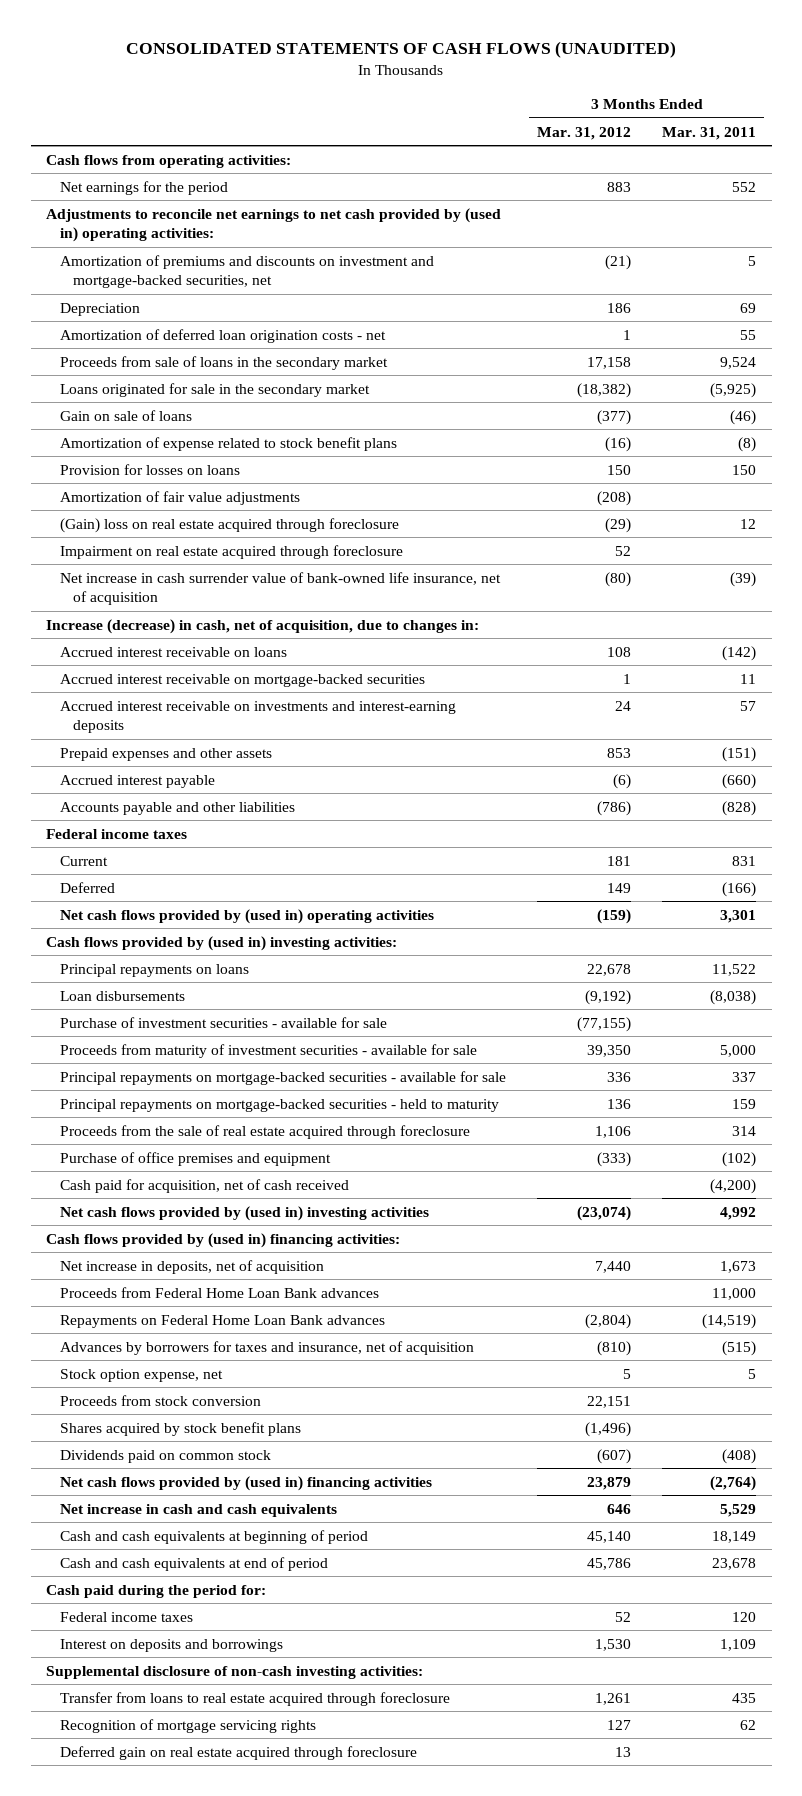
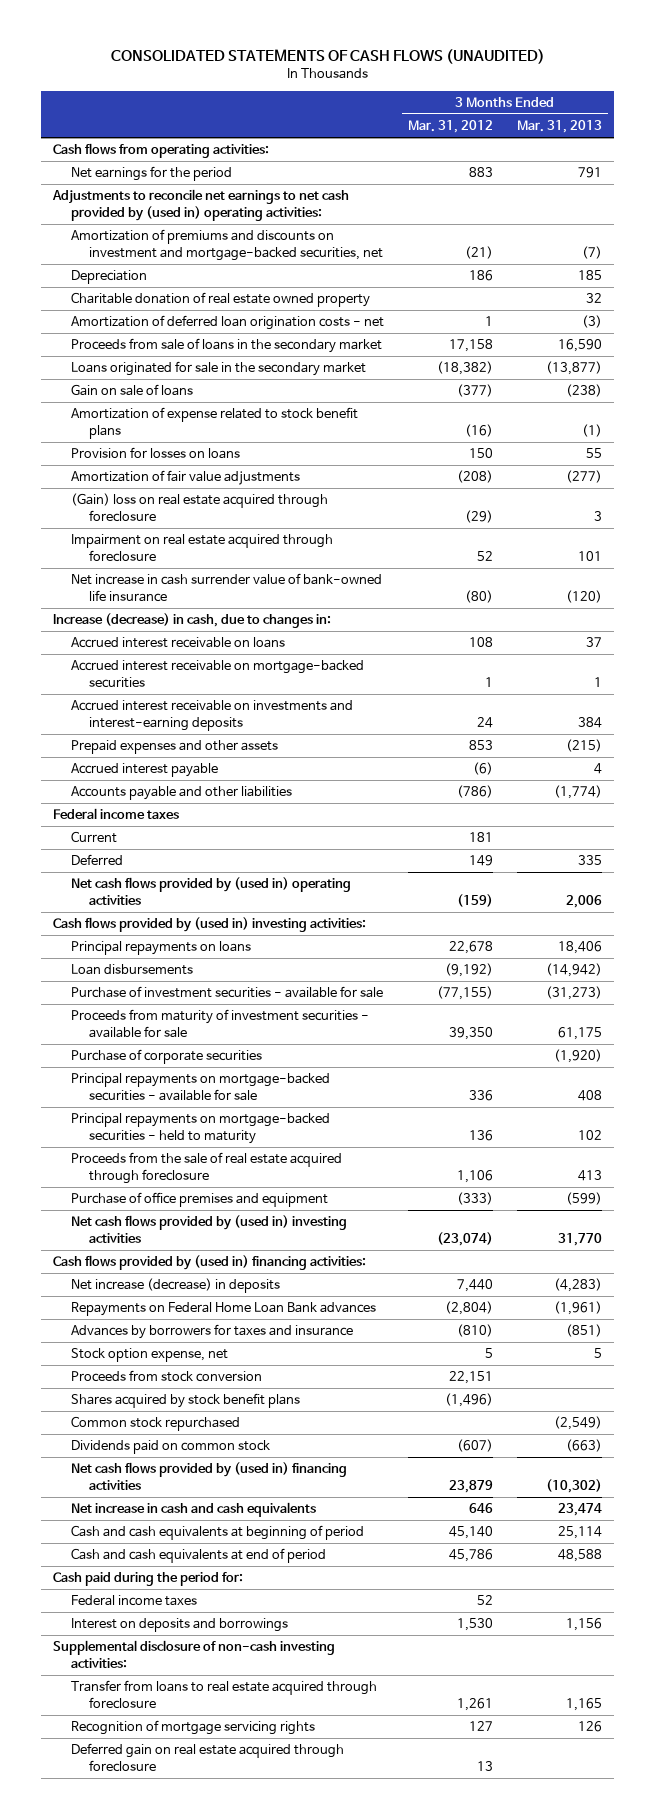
[662,126,757,140] Mar. 31, 2011 -> none
none -> [517,120,603,134] Mar. 31, 2013
none -> [71,292,371,308] Charitable donation of real estate owned property
[59,571,501,605] Net increase in cash surrender value of bank-owned life insurance, net of acquisition -> [71,573,383,602] Net increase in cash surrender value of bank-owned life insurance
[46,618,480,634] Increase (decrease) in cash, net of acquisition, due to changes in: -> [52,613,331,629] Increase (decrease) in cash, due to changes in:
none -> [71,1049,263,1065] Purchase of corporate securities
[59,1178,349,1193] Cash paid for acquisition, net of cash received -> none
[59,1286,379,1298] Proceeds from Federal Home Loan Bank advances -> none
[59,1259,324,1274] Net increase in deposits, net of acquisition -> [71,1278,281,1294] Net increase (decrease) in deposits
[59,1340,474,1355] Advances by borrowers for taxes and insurance, net of acquisition -> [71,1324,354,1340] Advances by borrowers for taxes and insurance
none -> [71,1416,241,1432] Common stock repurchased

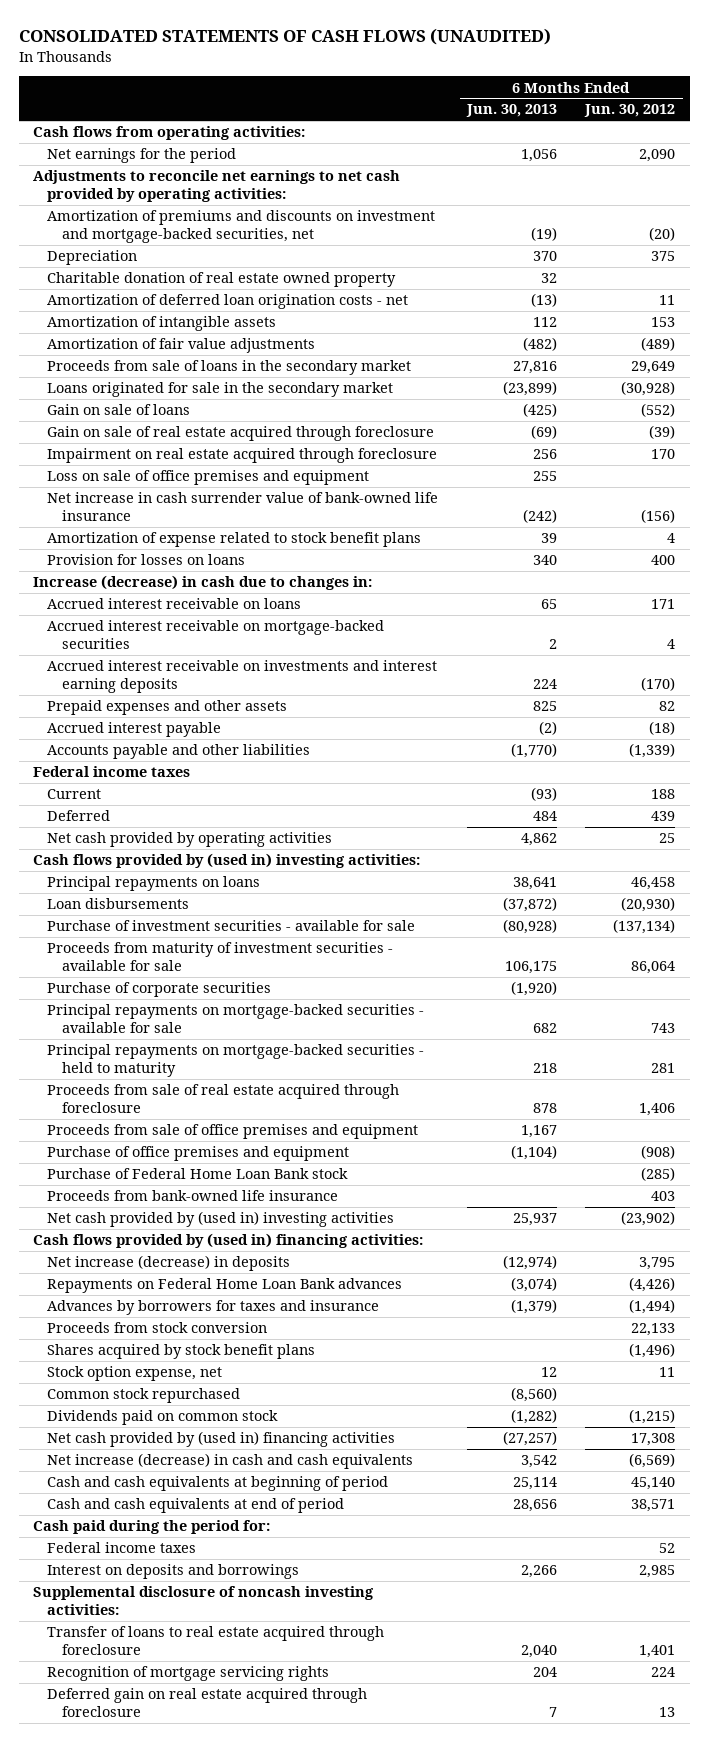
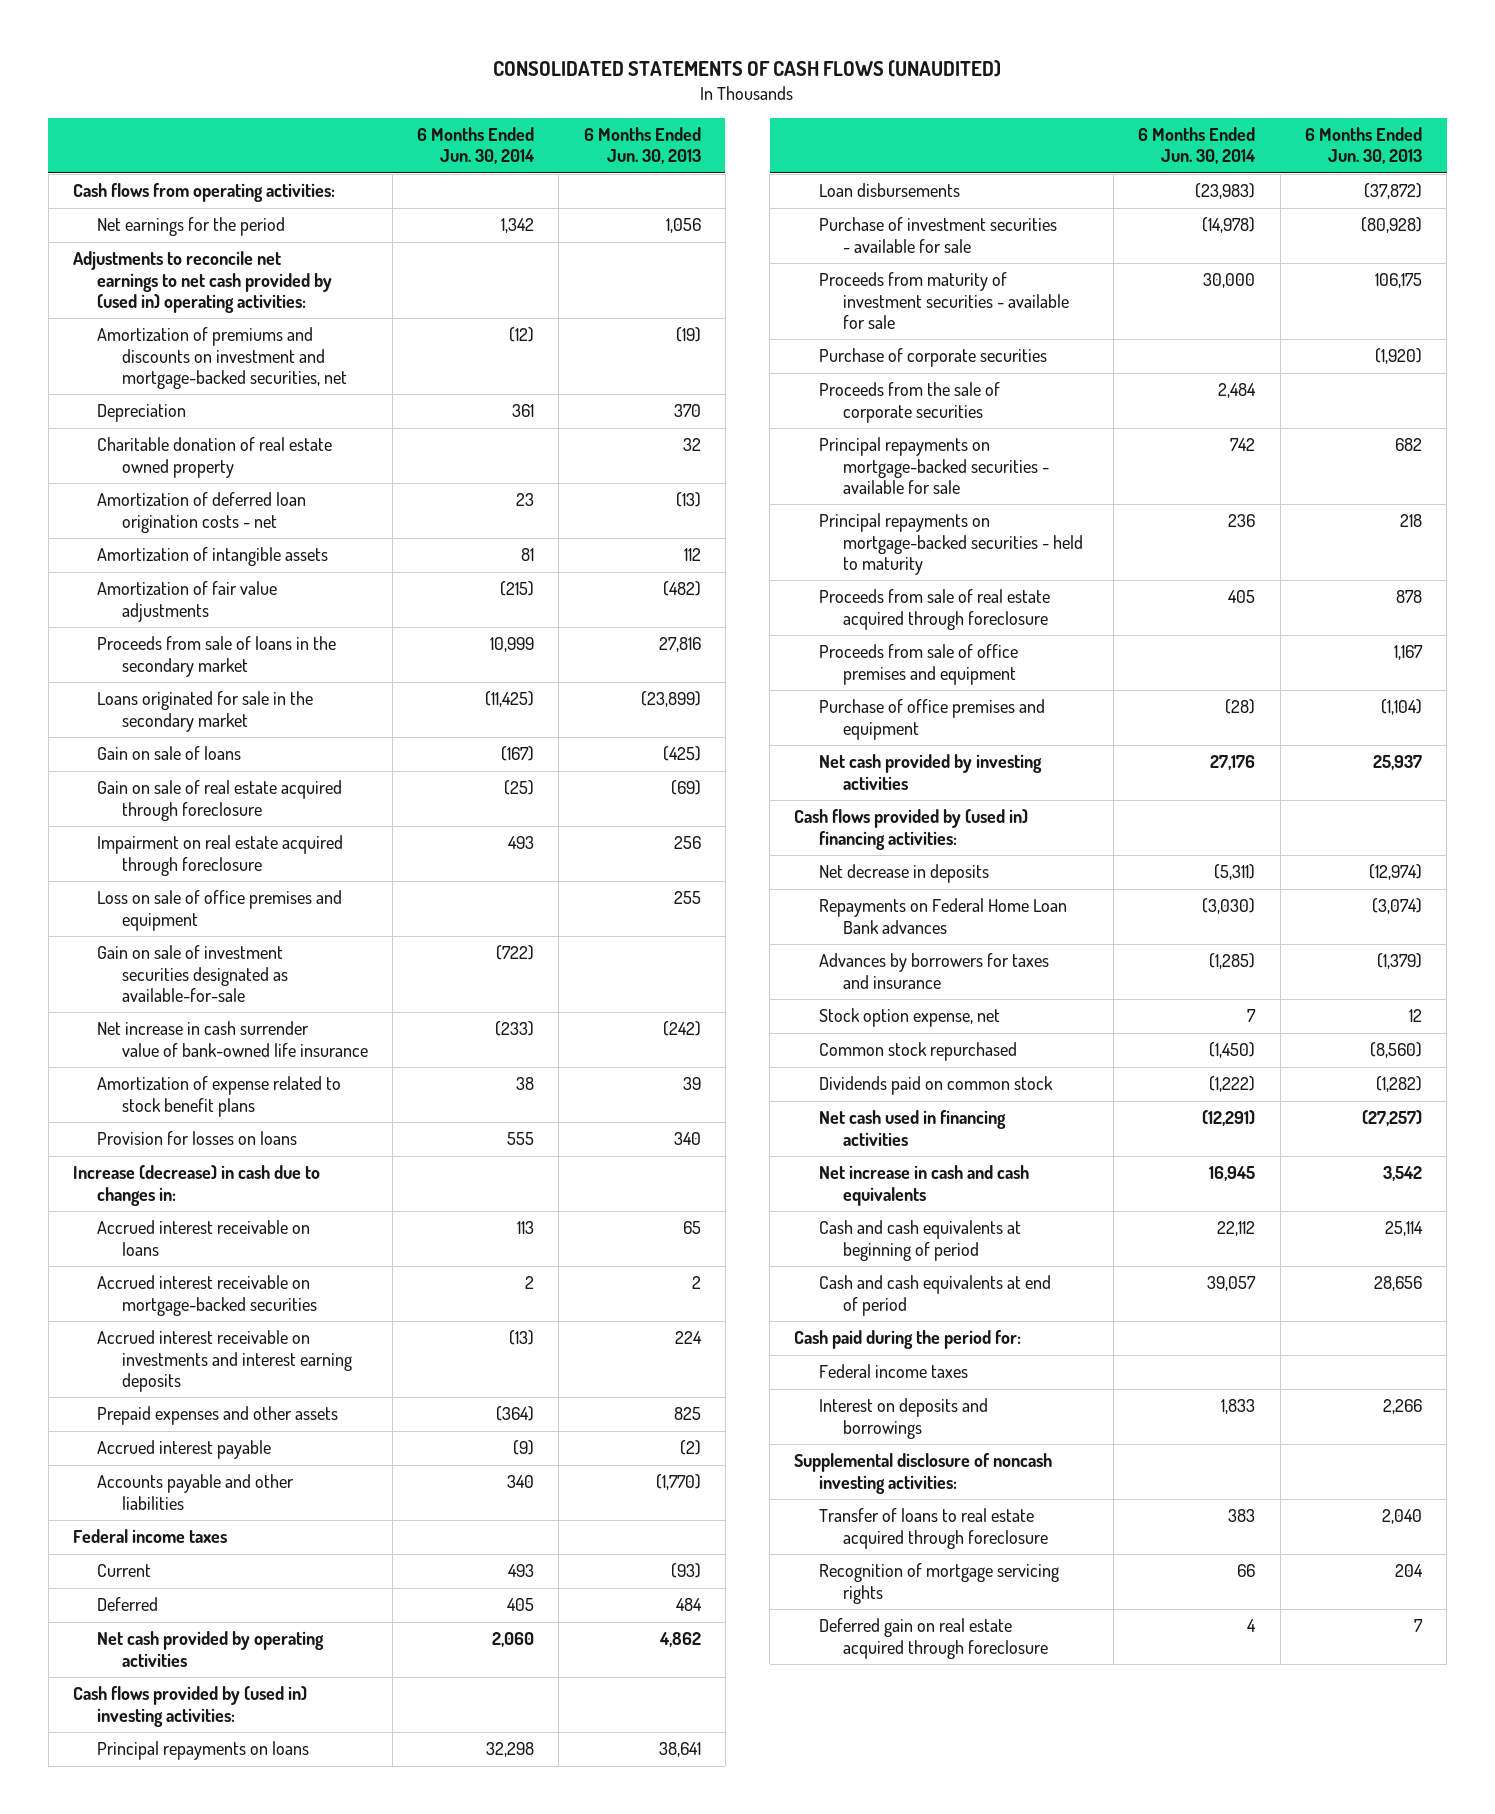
[584,104,676,118] Jun. 30, 2012 -> none
none -> [417,126,536,165] 6 Months Ended Jun. 30, 2014
[33,170,401,203] Adjustments to reconcile net earnings to net cash provided by operating activities: -> [73,251,333,313] Adjustments to reconcile net earnings to net cash provided by (used in) operating activities:
none -> [97,945,288,1002] Gain on sale of investment securities designated as available-for-sale
none -> [818,382,1000,423] Proceeds from the sale of corporate securities
[47,1168,349,1180] Purchase of Federal Home Loan Bank stock -> none
[47,1190,339,1202] Proceeds from bank-owned life insurance -> none
[47,1211,395,1228] Net cash provided by (used in) investing activities -> [818,754,1042,790] Net cash provided by investing activities
[47,1255,291,1272] Net increase (decrease) in deposits -> [818,864,989,884] Net decrease in deposits
[47,1322,268,1334] Proceeds from stock conversion -> none
[47,1344,316,1360] Shares acquired by stock benefit plans -> none
[47,1431,396,1448] Net cash provided by (used in) financing activities -> [818,1110,1006,1146] Net cash used in financing activities
[47,1453,414,1470] Net increase (decrease) in cash and cash equivalents -> [818,1165,1029,1206] Net increase in cash and cash equivalents

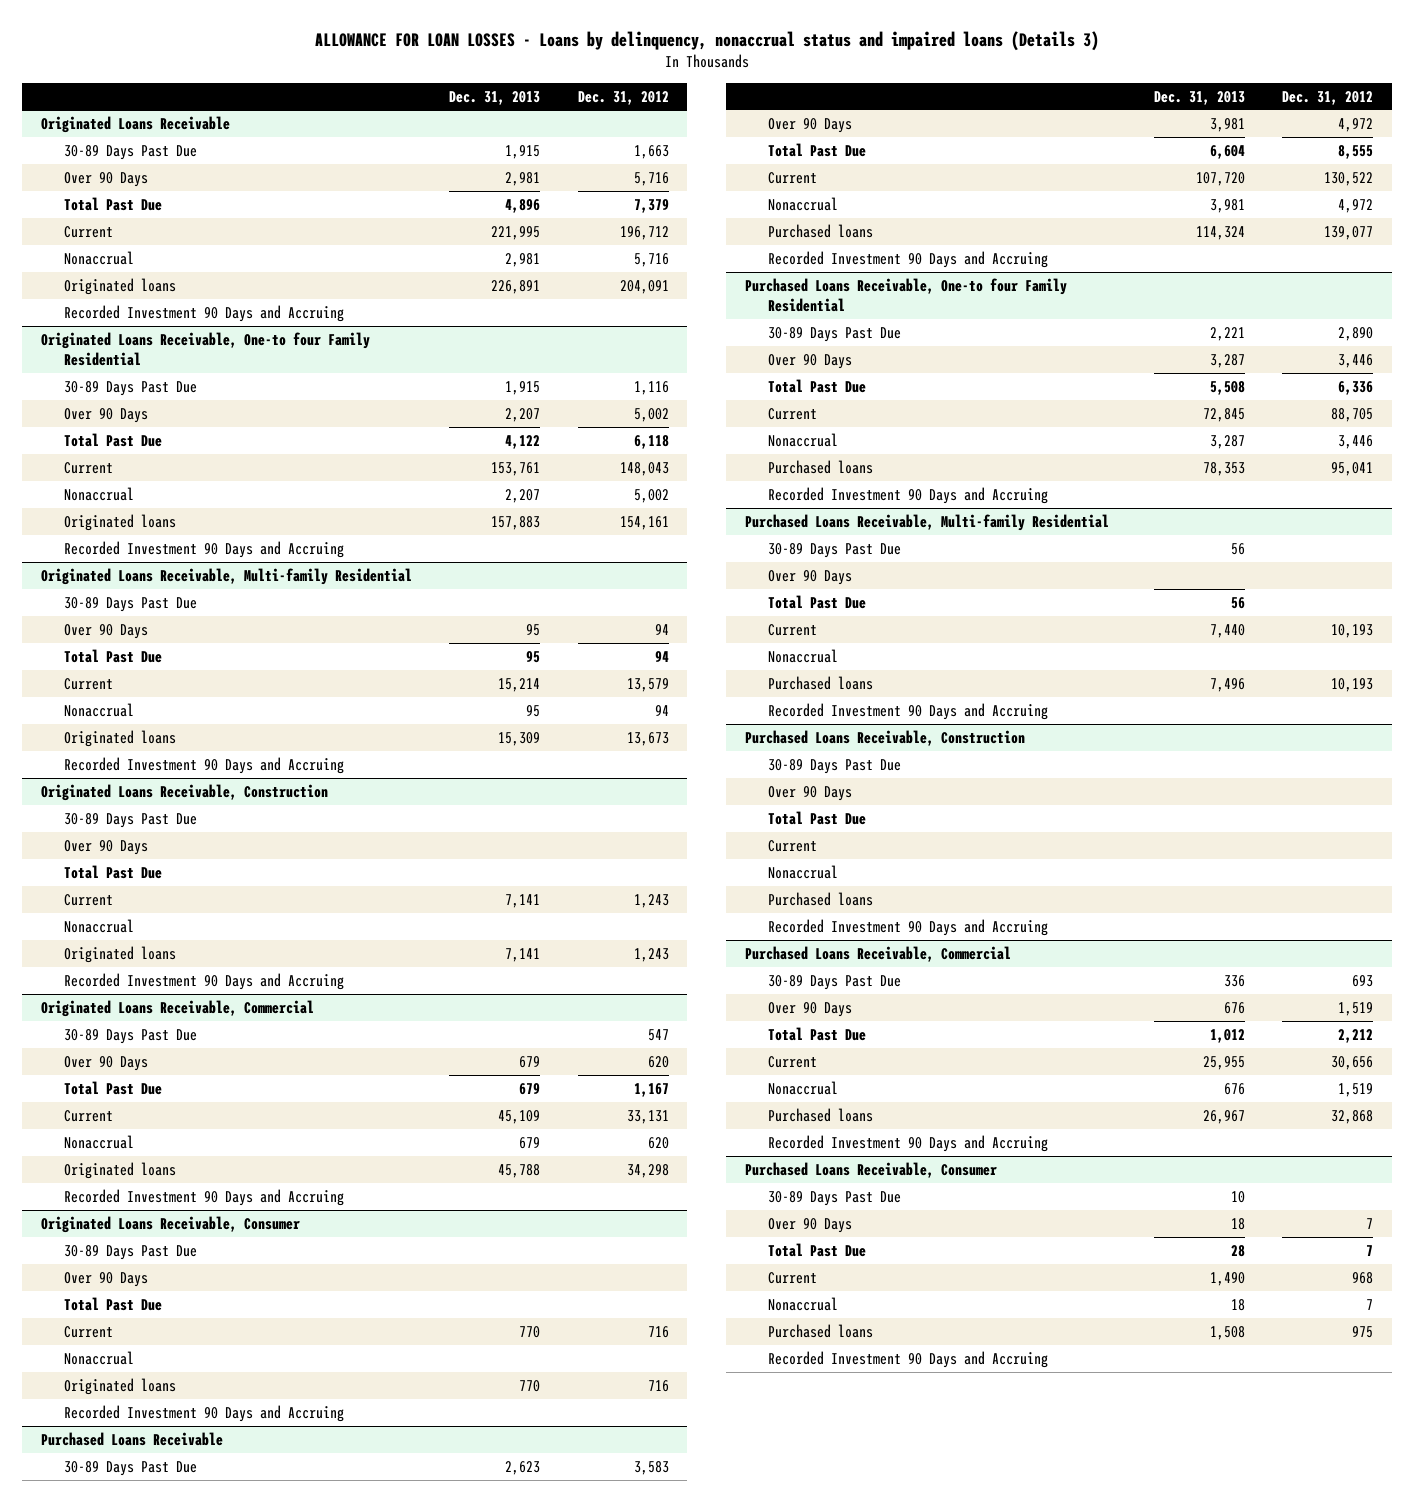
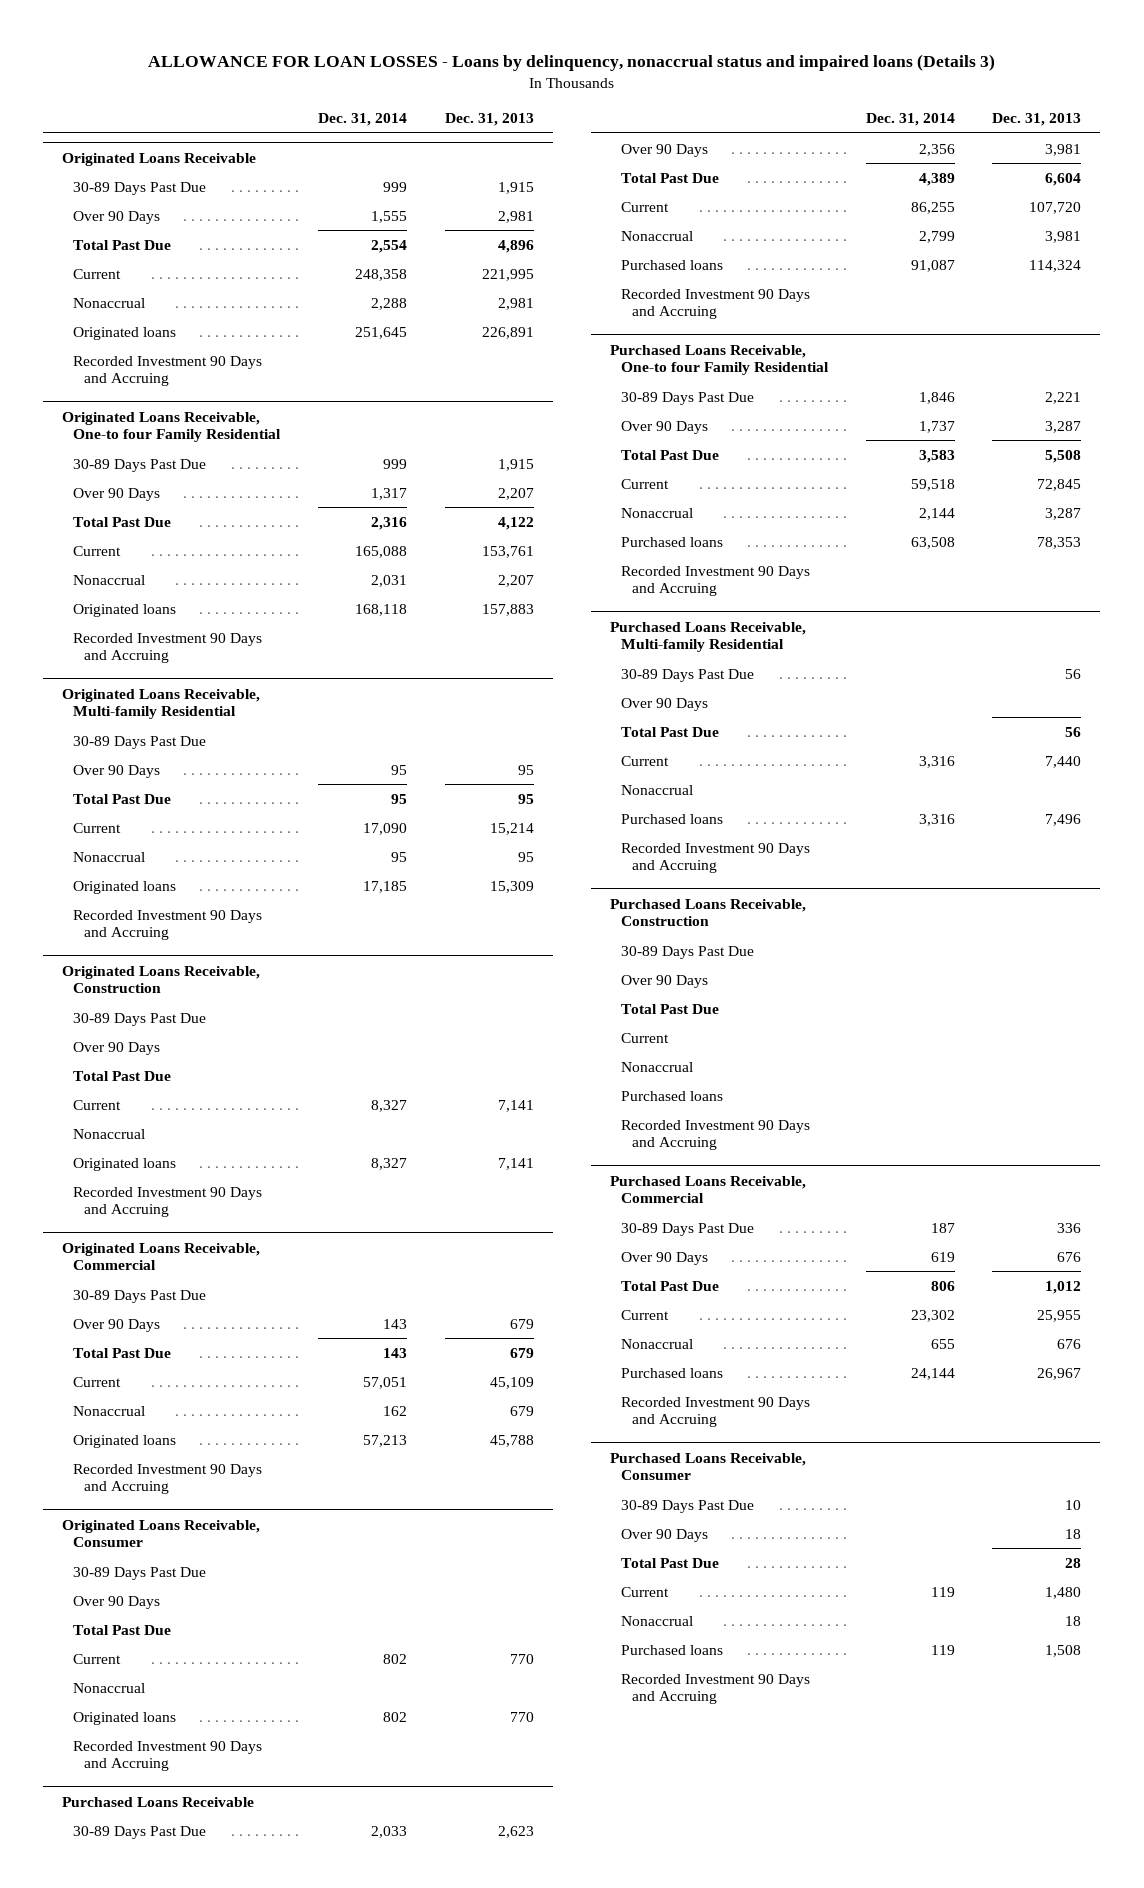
[577,90,669,105] Dec. 31, 2012 -> none
none -> [317,112,407,126] Dec. 31, 2014
[1209,1271,1245,1286] 1,490 -> [1045,1586,1082,1599] 1,480

